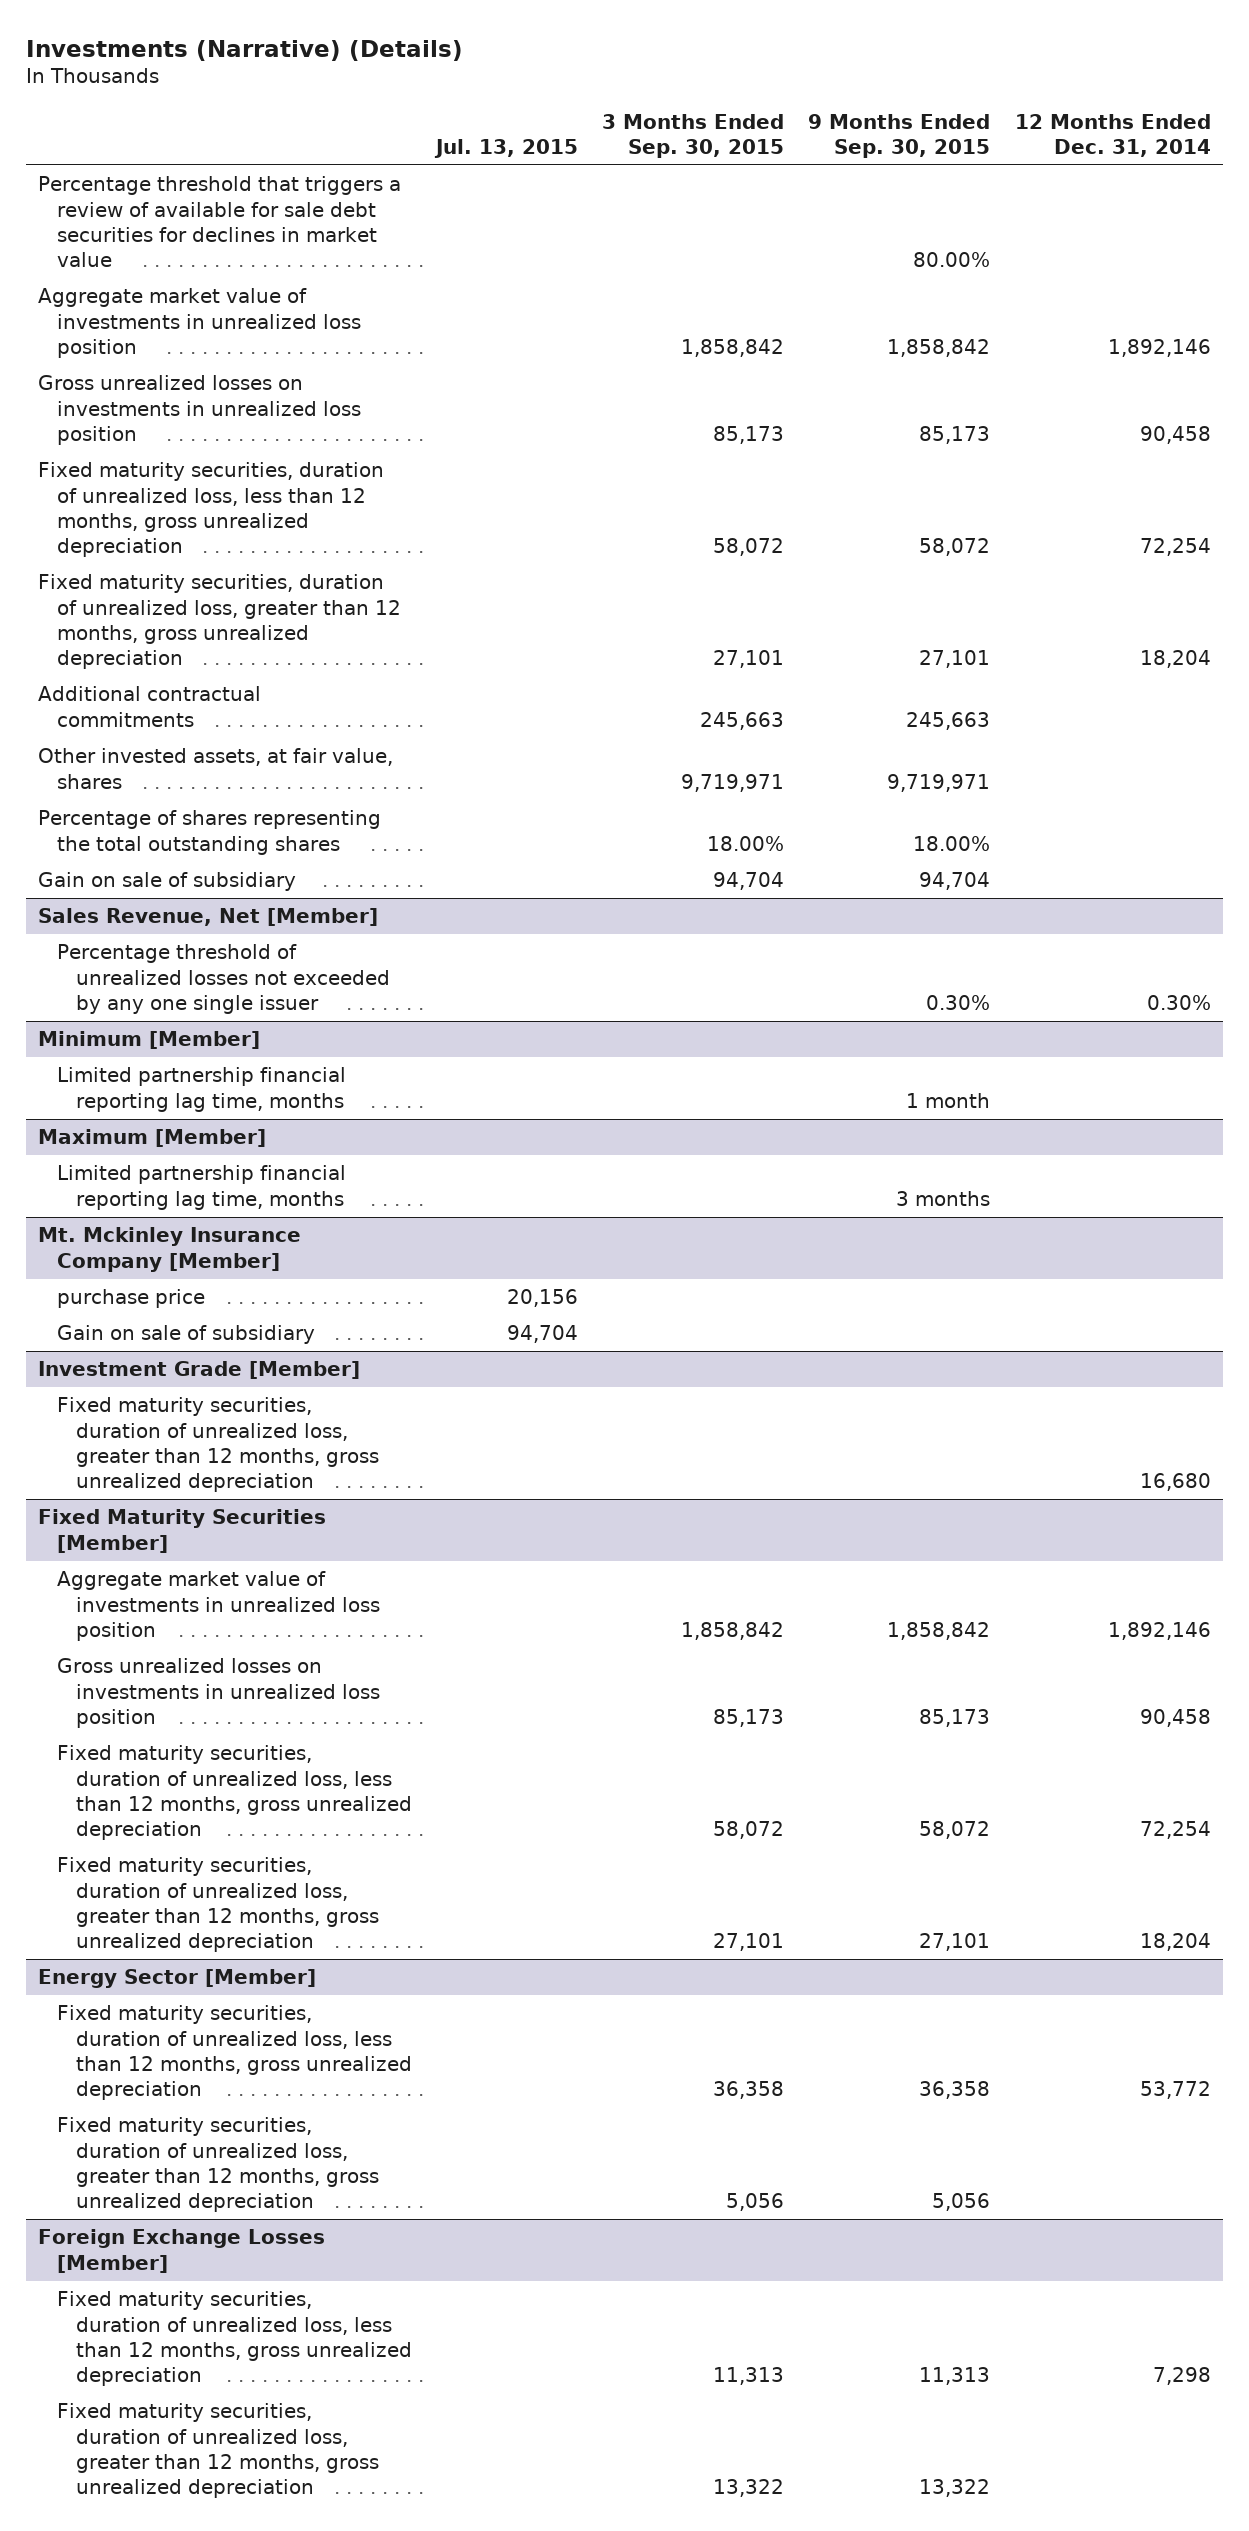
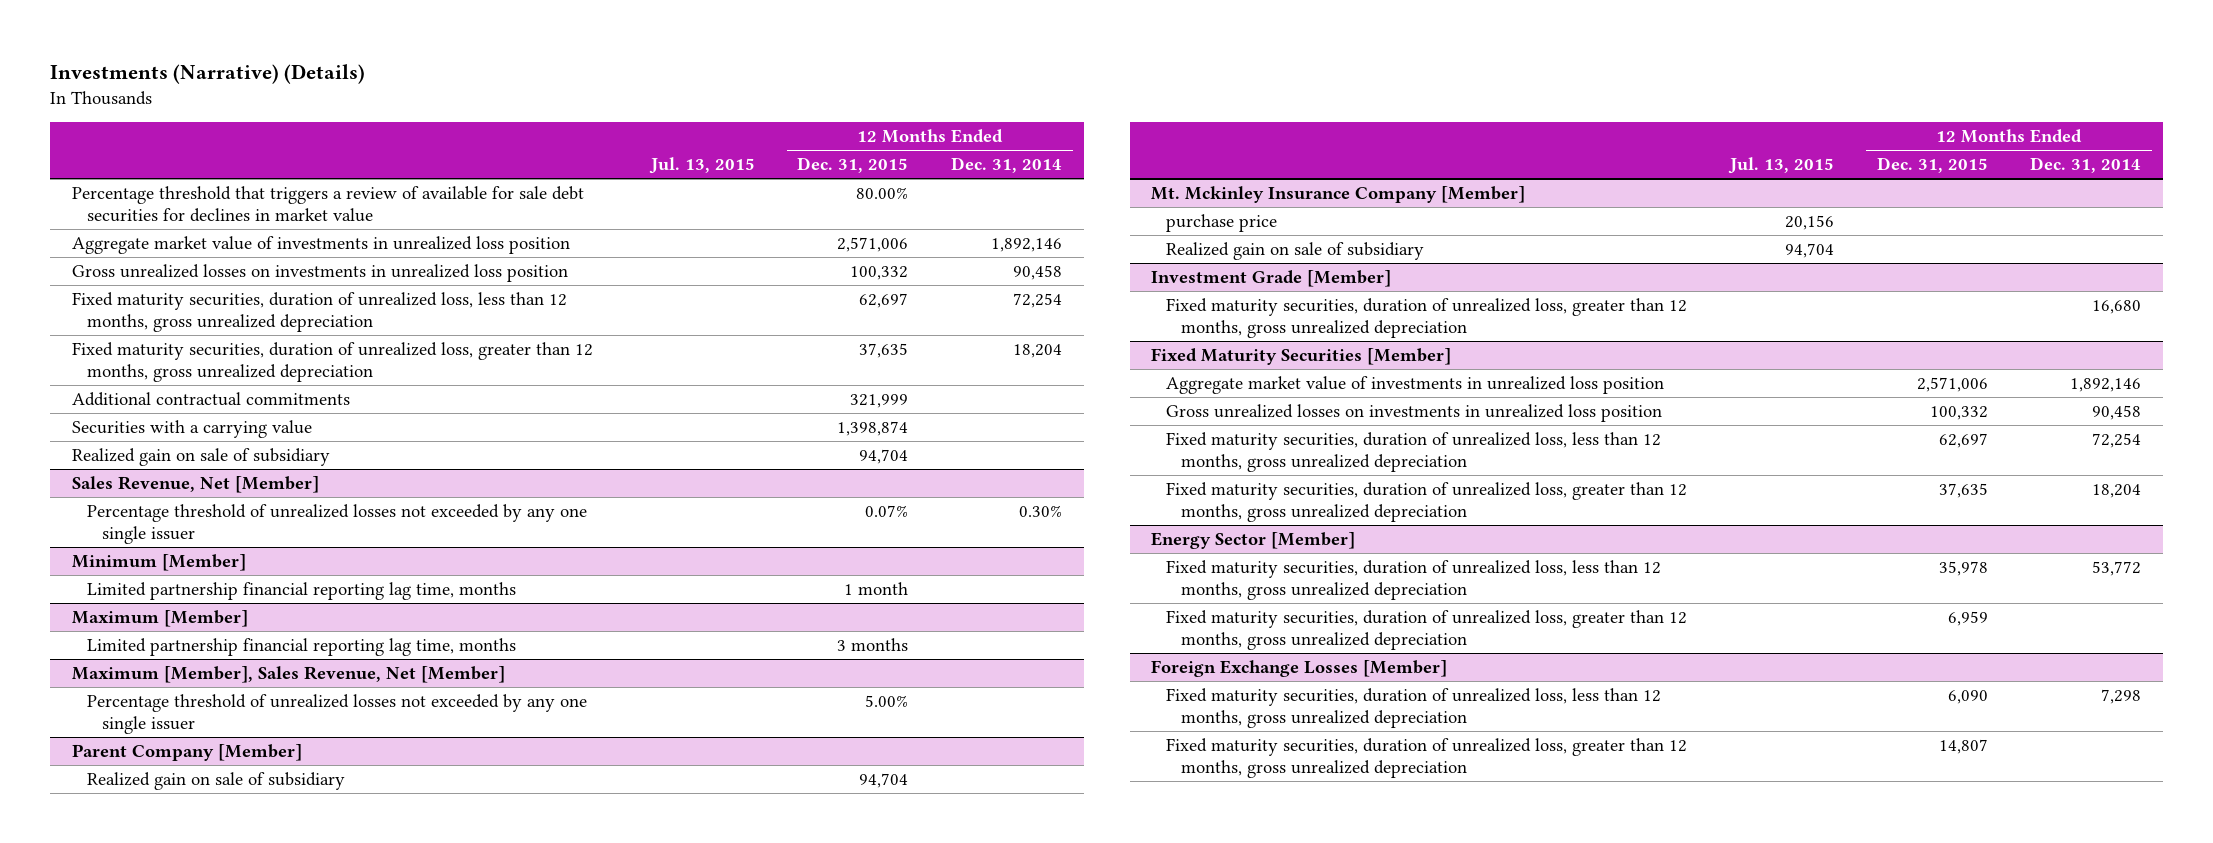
[602,113,785,158] 3 Months Ended Sep. 30, 2015 -> none
[808,113,991,158] 9 Months Ended Sep. 30, 2015 -> none
none -> [797,157,909,174] Dec. 31, 2015
[38,748,394,789] Other invested assets, at fair value, shares -> none
[38,810,382,855] Percentage of shares representing the total outstanding shares -> none
none -> [71,419,312,438] Securities with a carrying value
[38,872,297,892] Gain on sale of subsidiary -> [71,447,330,466] Realized gain on sale of subsidiary
none -> [71,665,505,683] Maximum [Member], Sales Revenue, Net [Member]
none -> [86,693,587,735] Percentage threshold of unrealized losses not exceeded by any one single issuer
none -> [71,743,302,761] Parent Company [Member]
none -> [86,771,345,790] Realized gain on sale of subsidiary
[56,1325,315,1345] Gain on sale of subsidiary -> [1166,241,1425,260] Realized gain on sale of subsidiary

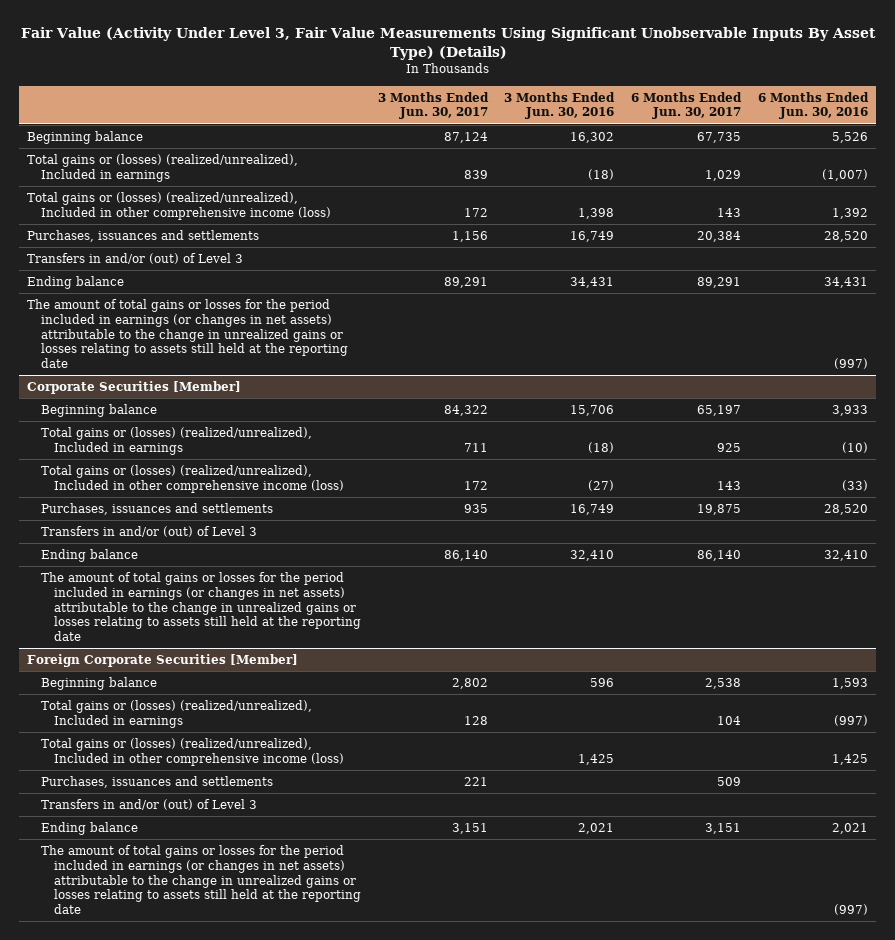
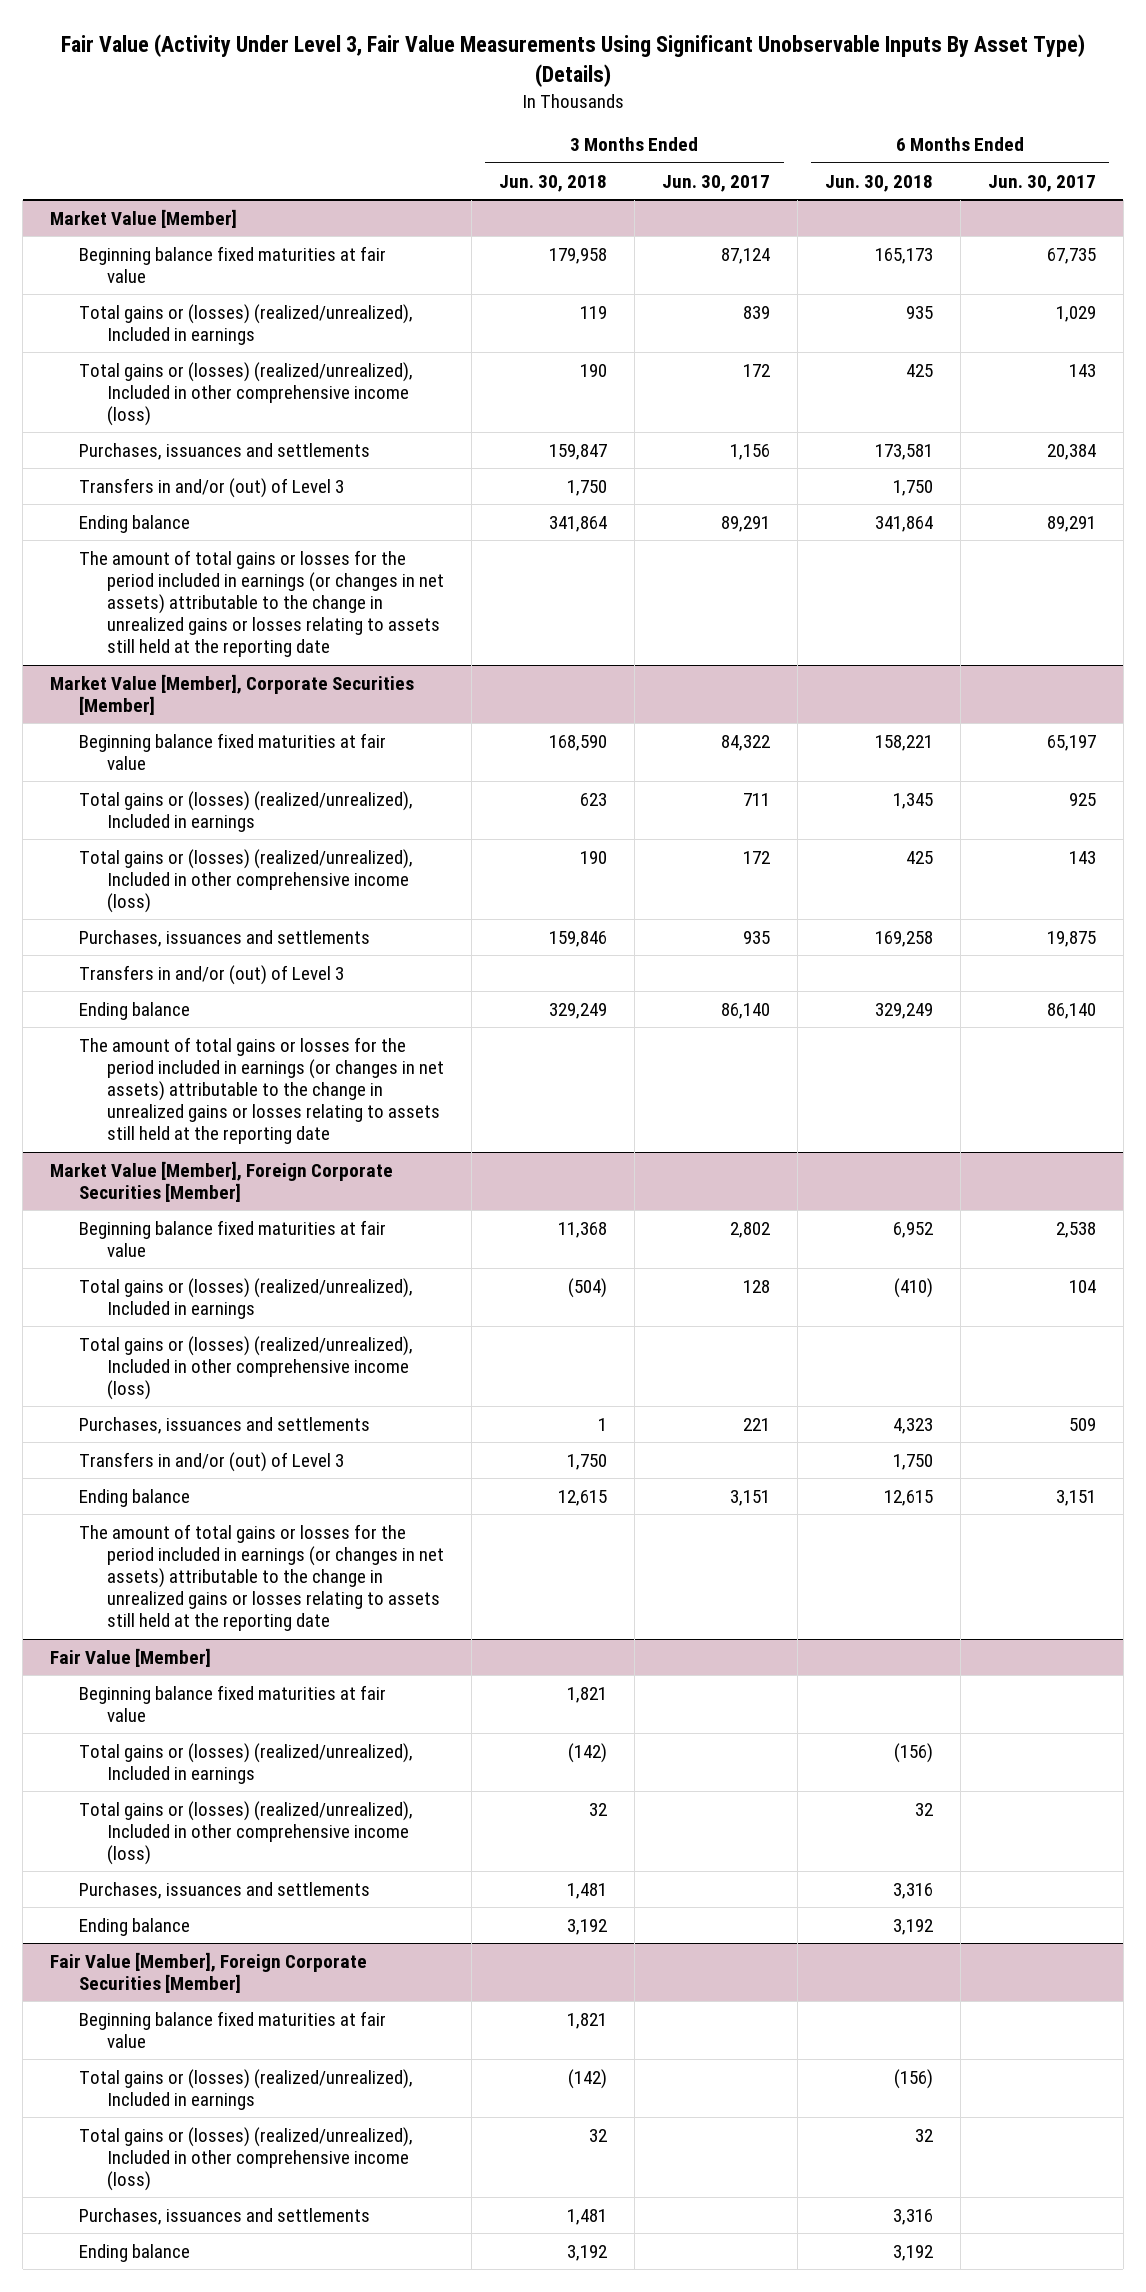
[504,91,616,120] 3 Months Ended Jun. 30, 2016 -> none
[757,91,869,120] 6 Months Ended Jun. 30, 2016 -> none
none -> [499,174,608,192] Jun. 30, 2018
none -> [824,174,933,192] Jun. 30, 2018
none -> [50,208,238,228] Market Value [Member]
[27,131,144,145] Beginning balance -> [78,245,386,283] Beginning balance fixed maturities at fair value
[27,381,242,395] Corporate Securities [Member] -> [50,673,415,715] Market Value [Member], Corporate Securities [Member]
[40,404,157,418] Beginning balance -> [78,732,386,770] Beginning balance fixed maturities at fair value
[27,654,299,668] Foreign Corporate Securities [Member] -> [50,1160,394,1202] Market Value [Member], Foreign Corporate Securities [Member]
[40,677,157,691] Beginning balance -> [78,1219,386,1257] Beginning balance fixed maturities at fair value
none -> [50,1647,212,1667] Fair Value [Member]
none -> [78,1684,386,1722] Beginning balance fixed maturities at fair value
none -> [78,1742,413,1784] Total gains or (losses) (realized/unrealized), Included in earnings
none -> [78,1800,413,1866] Total gains or (losses) (realized/unrealized), Included in other comprehensive income (loss)
none -> [78,1881,370,1899] Purchases, issuances and settlements
none -> [78,1917,190,1936] Ending balance
none -> [50,1951,368,1993] Fair Value [Member], Foreign Corporate Securities [Member]
none -> [78,2010,386,2048] Beginning balance fixed maturities at fair value
none -> [78,2068,413,2110] Total gains or (losses) (realized/unrealized), Included in earnings
none -> [78,2126,413,2192] Total gains or (losses) (realized/unrealized), Included in other comprehensive income (loss)
none -> [78,2207,370,2225] Purchases, issuances and settlements
none -> [78,2243,190,2262] Ending balance

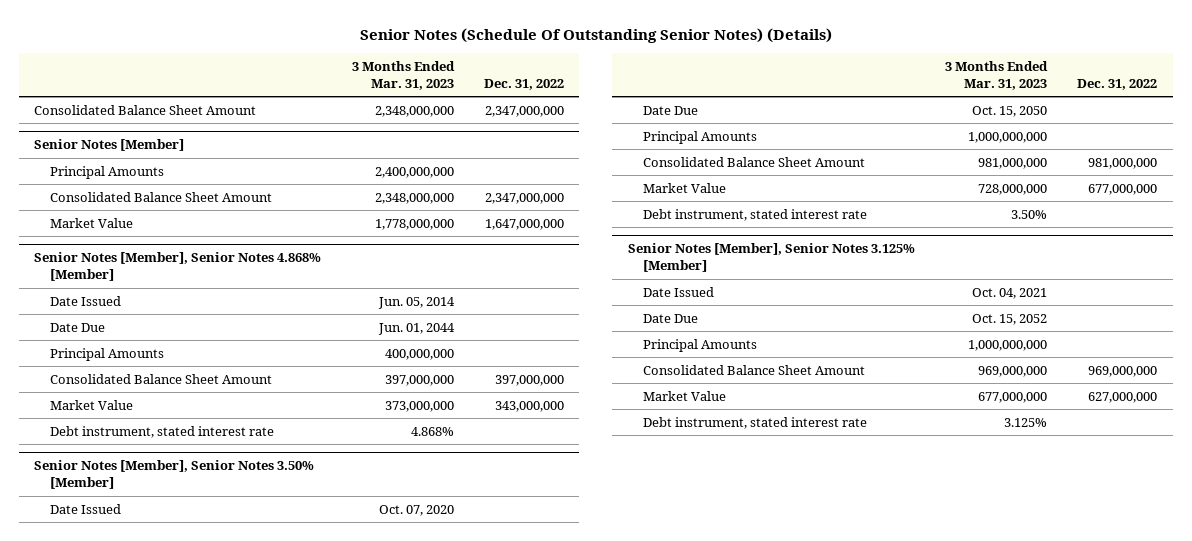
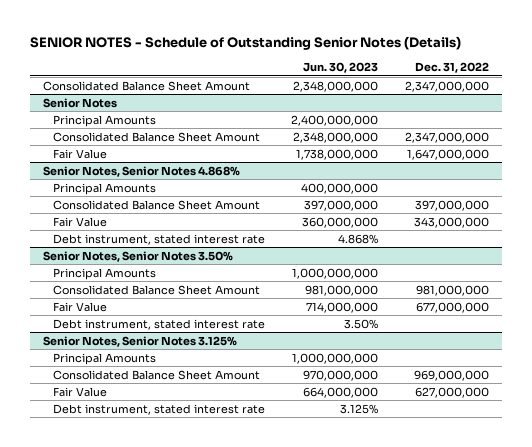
[359,27,832,43] Senior Notes (Schedule Of Outstanding Senior Notes) (Details) -> [29,36,461,51] SENIOR NOTES - Schedule of Outstanding Senior Notes (Details)
[351,60,455,90] 3 Months Ended Mar. 31, 2023 -> none
none -> [303,62,379,74] Jun. 30, 2023
[34,139,185,152] Senior Notes [Member] -> [43,97,118,108] Senior Notes
[49,295,121,306] Date Issued -> none
[49,322,105,332] Date Due -> none
[49,217,133,228] Market Value -> [52,148,107,159] Fair Value
[34,252,322,282] Senior Notes [Member], Senior Notes 4.868% [Member] -> [43,165,241,177] Senior Notes, Senior Notes 4.868%
[49,399,133,410] Market Value -> [52,216,107,227] Fair Value
[49,503,121,514] Date Issued -> none
[642,105,698,115] Date Due -> none
[34,460,315,490] Senior Notes [Member], Senior Notes 3.50% [Member] -> [43,250,234,262] Senior Notes, Senior Notes 3.50%
[642,182,726,193] Market Value -> [52,301,107,312] Fair Value
[642,286,714,297] Date Issued -> none
[642,313,698,323] Date Due -> none
[627,243,915,273] Senior Notes [Member], Senior Notes 3.125% [Member] -> [43,335,238,347] Senior Notes, Senior Notes 3.125%
[642,390,726,401] Market Value -> [52,386,107,397] Fair Value

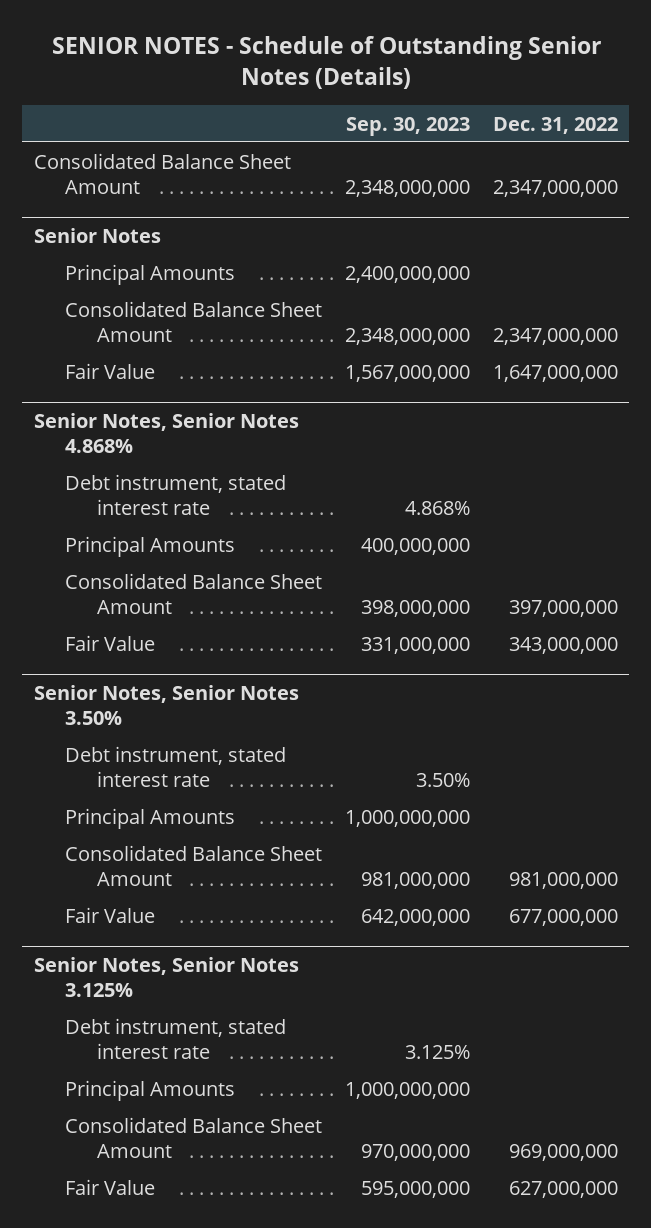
[303,62,379,74] Jun. 30, 2023 -> none
none -> [346,116,471,136] Sep. 30, 2023
[52,233,265,245] Debt instrument, stated interest rate -> [65,473,287,515] Debt instrument, stated interest rate
[52,318,265,330] Debt instrument, stated interest rate -> [65,745,287,787] Debt instrument, stated interest rate
[52,403,265,415] Debt instrument, stated interest rate -> [65,1017,287,1059] Debt instrument, stated interest rate

